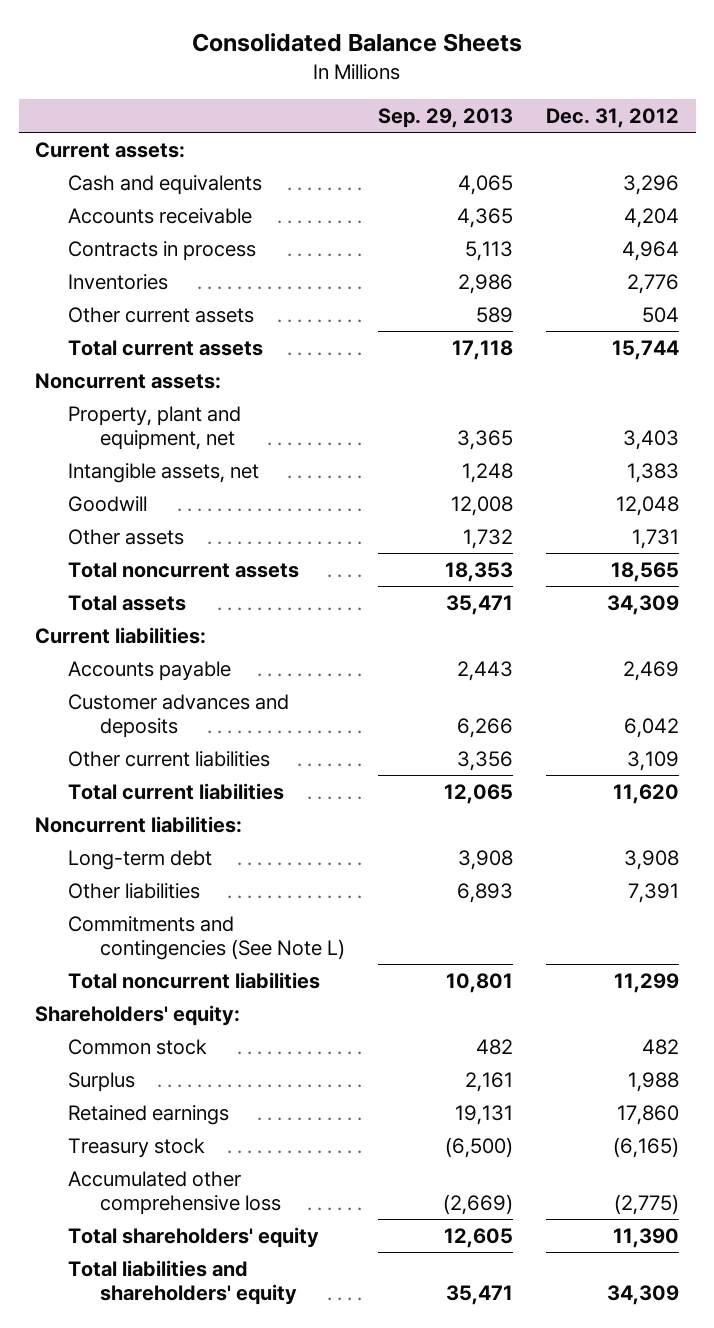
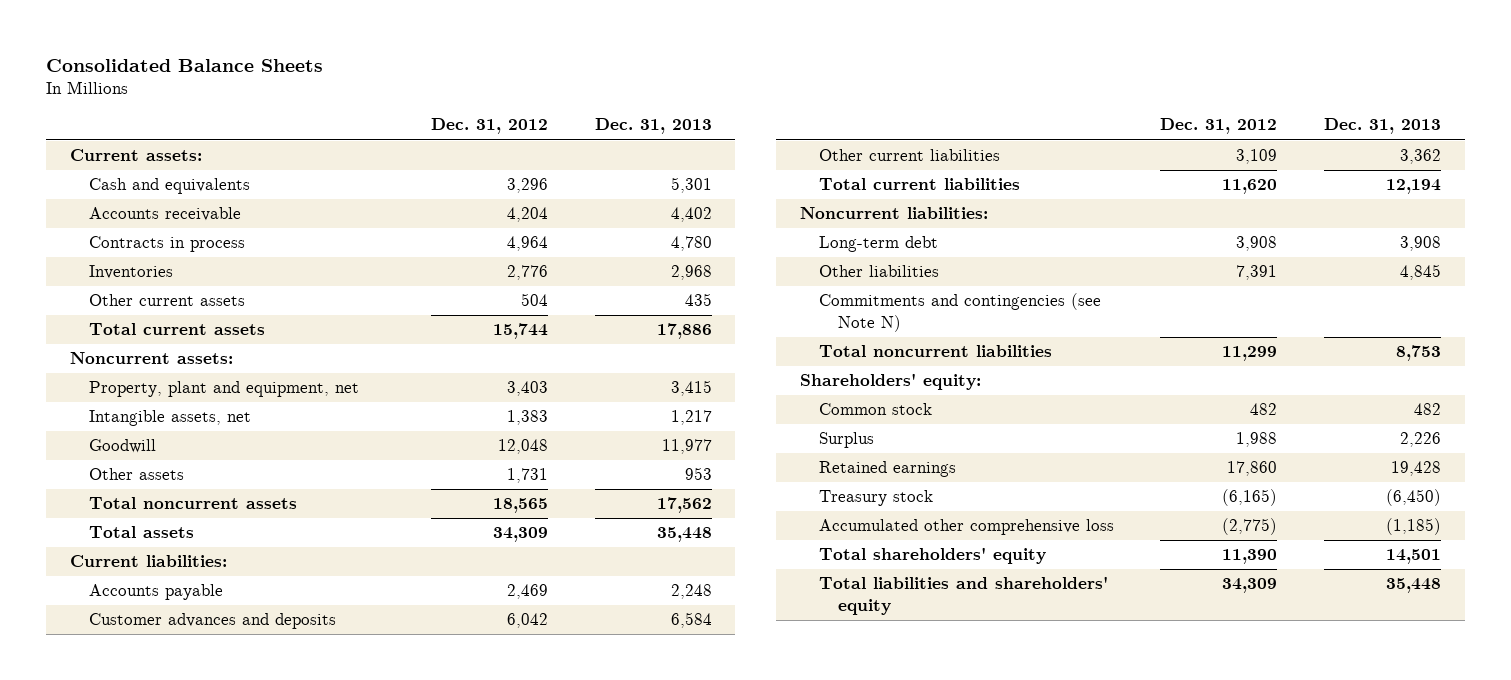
[378,108,514,129] Sep. 29, 2013 -> none
none -> [594,118,712,135] Dec. 31, 2013
[67,915,346,960] Commitments and contingencies (See Note L) -> [818,293,1101,332] Commitments and contingencies (see Note N)

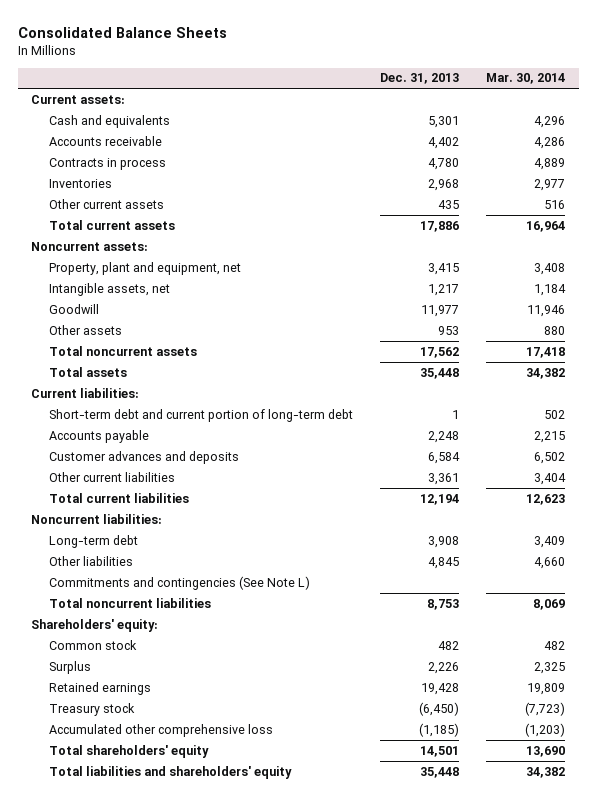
[430,118,548,135] Dec. 31, 2012 -> none
none -> [486,73,566,85] Mar. 30, 2014
none -> [49,408,354,422] Short-term debt and current portion of long-term debt
[1400,149,1442,165] 3,362 -> [428,472,460,485] 3,361
[818,293,1101,332] Commitments and contingencies (see Note N) -> [49,575,311,590] Commitments and contingencies (See Note L)

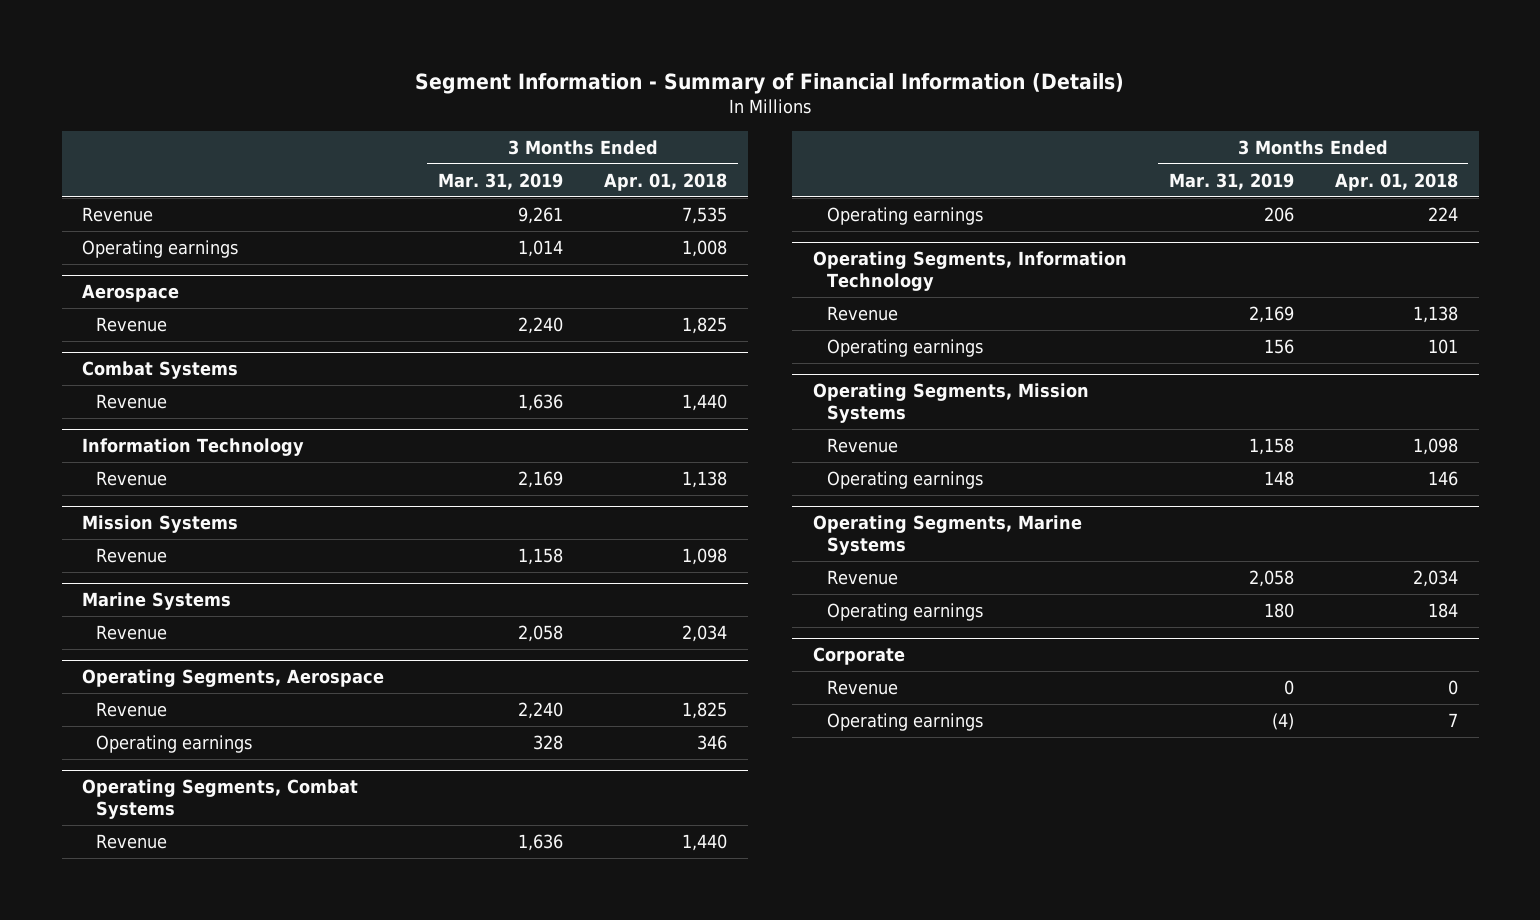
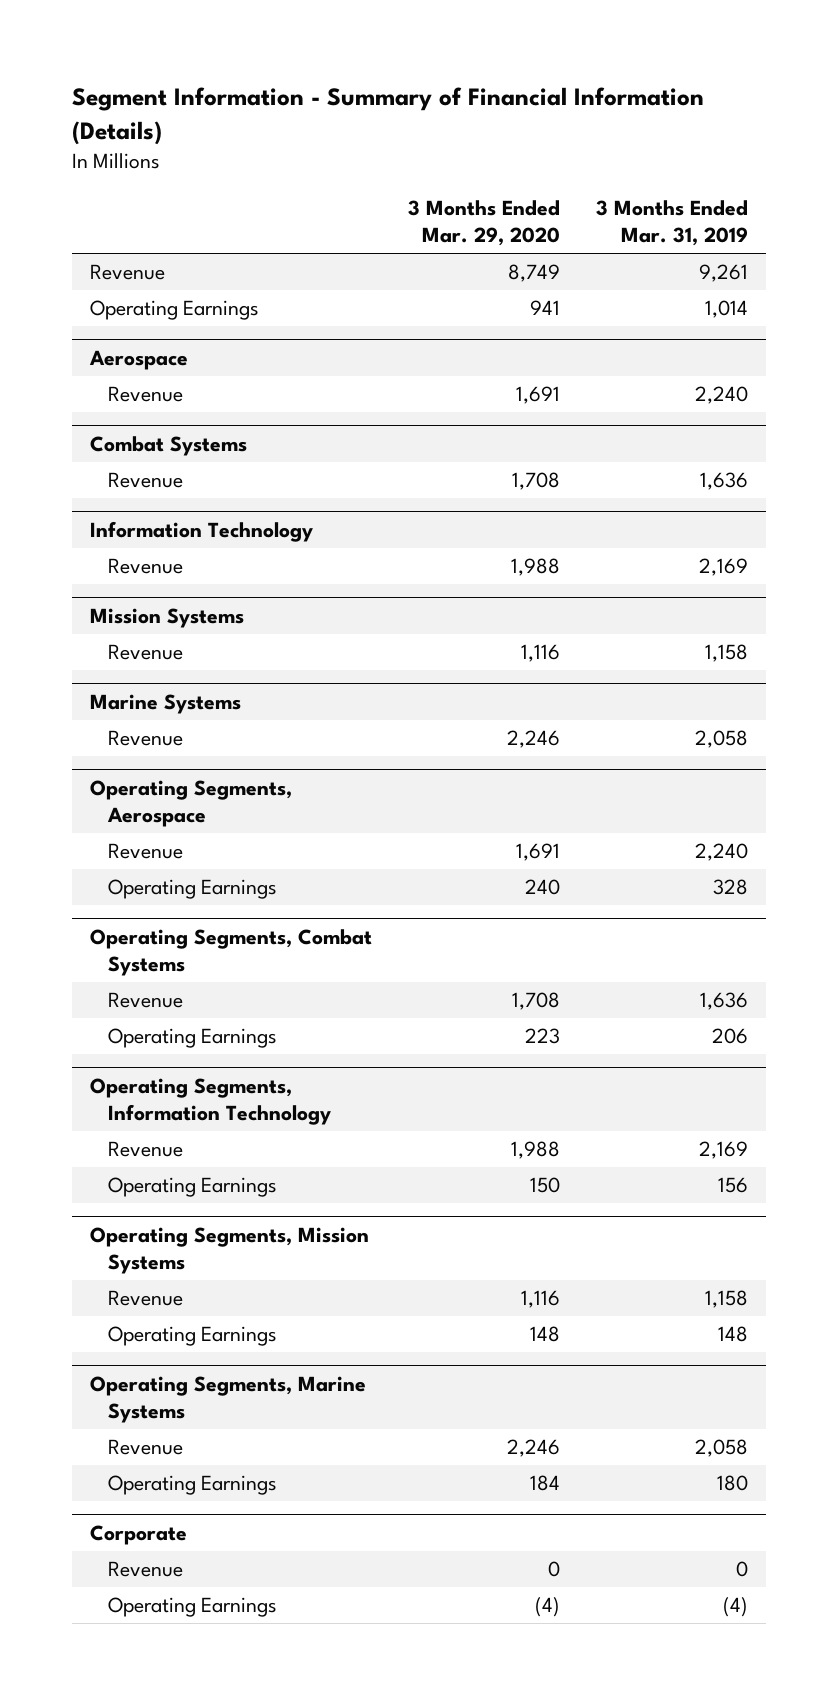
[604,172,728,191] Apr. 01, 2018 -> none
none -> [407,199,560,247] 3 Months Ended Mar. 29, 2020
[82,239,239,258] Operating earnings -> [89,300,259,321] Operating Earnings
[95,734,252,753] Operating earnings -> [108,879,278,900] Operating Earnings
[826,206,983,225] Operating earnings -> [108,1028,278,1049] Operating Earnings
[826,338,983,357] Operating earnings -> [108,1177,278,1198] Operating Earnings
[826,470,983,489] Operating earnings -> [108,1326,278,1347] Operating Earnings
[826,602,983,621] Operating earnings -> [108,1475,278,1496] Operating Earnings
[826,712,983,731] Operating earnings -> [108,1597,278,1618] Operating Earnings

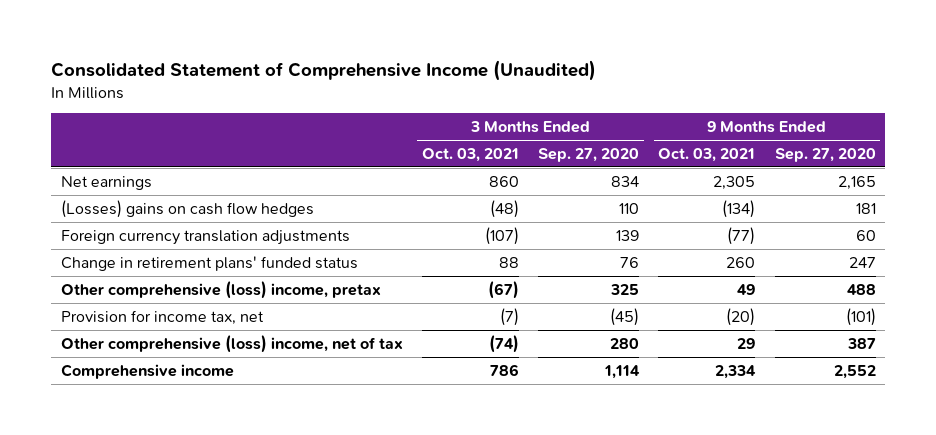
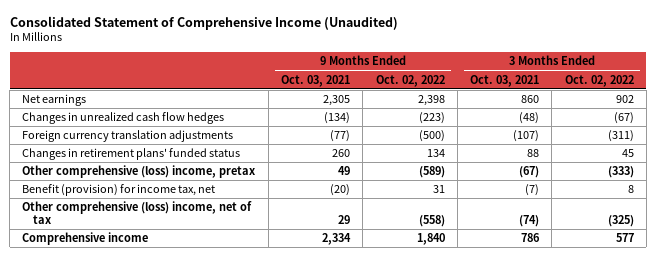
[538,147,640,162] Sep. 27, 2020 -> none
[774,147,876,162] Sep. 27, 2020 -> none
none -> [375,74,445,87] Oct. 02, 2022
none -> [564,74,634,87] Oct. 02, 2022
[60,199,314,218] (Losses) gains on cash flow hedges -> [22,112,225,125] Changes in unrealized cash flow hedges
[60,255,358,271] Change in retirement plans' funded status -> [22,148,241,161] Changes in retirement plans' funded status
[60,309,264,325] Provision for income tax, net -> [22,184,216,197] Benefit (provision) for income tax, net

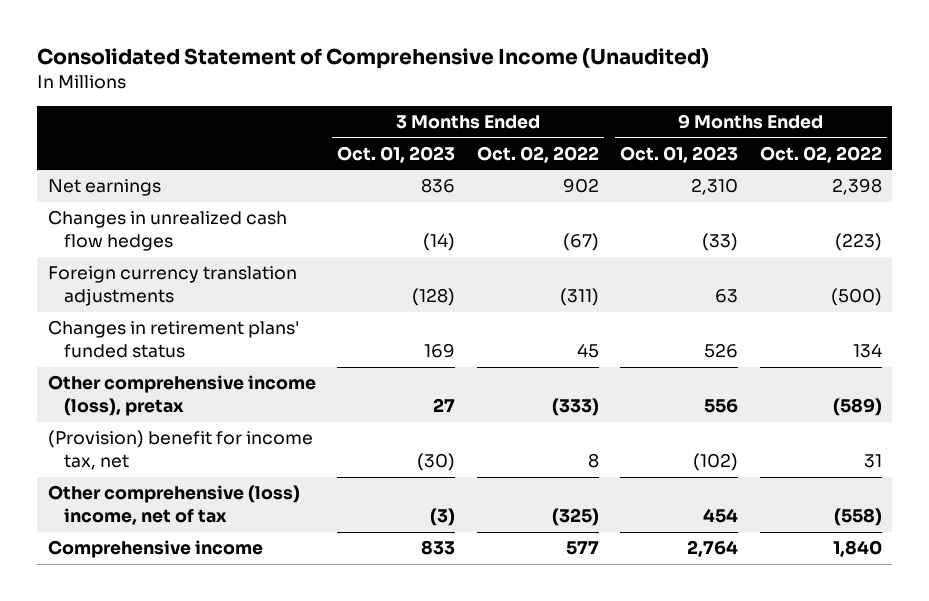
[280,74,350,87] Oct. 03, 2021 -> none
[470,74,540,87] Oct. 03, 2021 -> none
none -> [337,145,456,163] Oct. 01, 2023
none -> [620,145,739,163] Oct. 01, 2023
[22,165,256,179] Other comprehensive (loss) income, pretax -> [47,375,316,417] Other comprehensive income (loss), pretax
[22,184,216,197] Benefit (provision) for income tax, net -> [47,430,313,471] (Provision) benefit for income tax, net

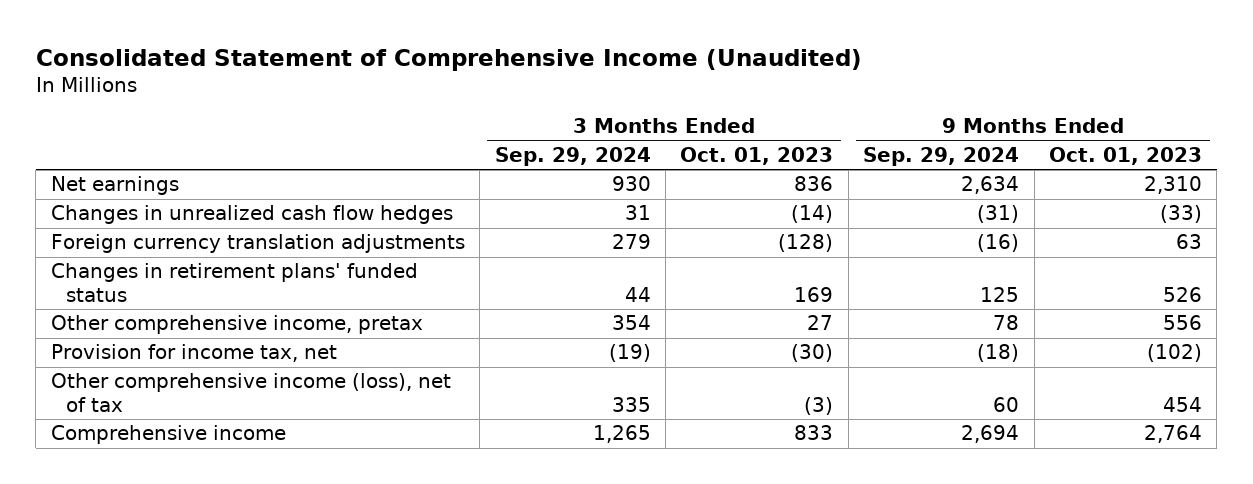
[476,145,599,163] Oct. 02, 2022 -> none
[759,145,882,163] Oct. 02, 2022 -> none
none -> [494,146,651,166] Sep. 29, 2024
none -> [863,146,1020,166] Sep. 29, 2024
[47,375,316,417] Other comprehensive income (loss), pretax -> [50,315,423,335] Other comprehensive income, pretax
[47,430,313,471] (Provision) benefit for income tax, net -> [50,344,337,363] Provision for income tax, net
[47,485,300,526] Other comprehensive (loss) income, net of tax -> [50,373,451,413] Other comprehensive income (loss), net of tax

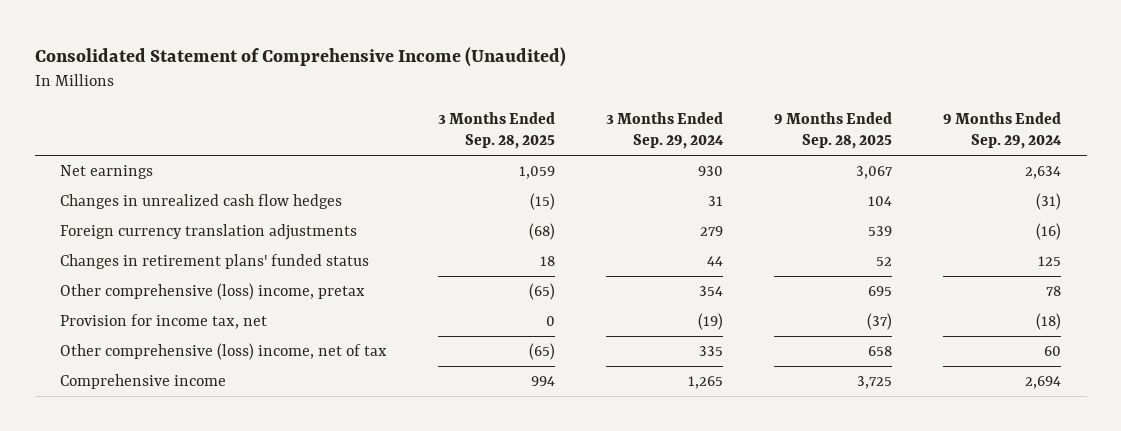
[680,146,834,165] Oct. 01, 2023 -> none
[1049,146,1203,165] Oct. 01, 2023 -> none
none -> [438,112,556,150] 3 Months Ended Sep. 28, 2025
none -> [774,112,893,150] 9 Months Ended Sep. 28, 2025
[50,315,423,335] Other comprehensive income, pretax -> [60,283,366,301] Other comprehensive (loss) income, pretax
[50,373,451,413] Other comprehensive income (loss), net of tax -> [60,343,388,361] Other comprehensive (loss) income, net of tax

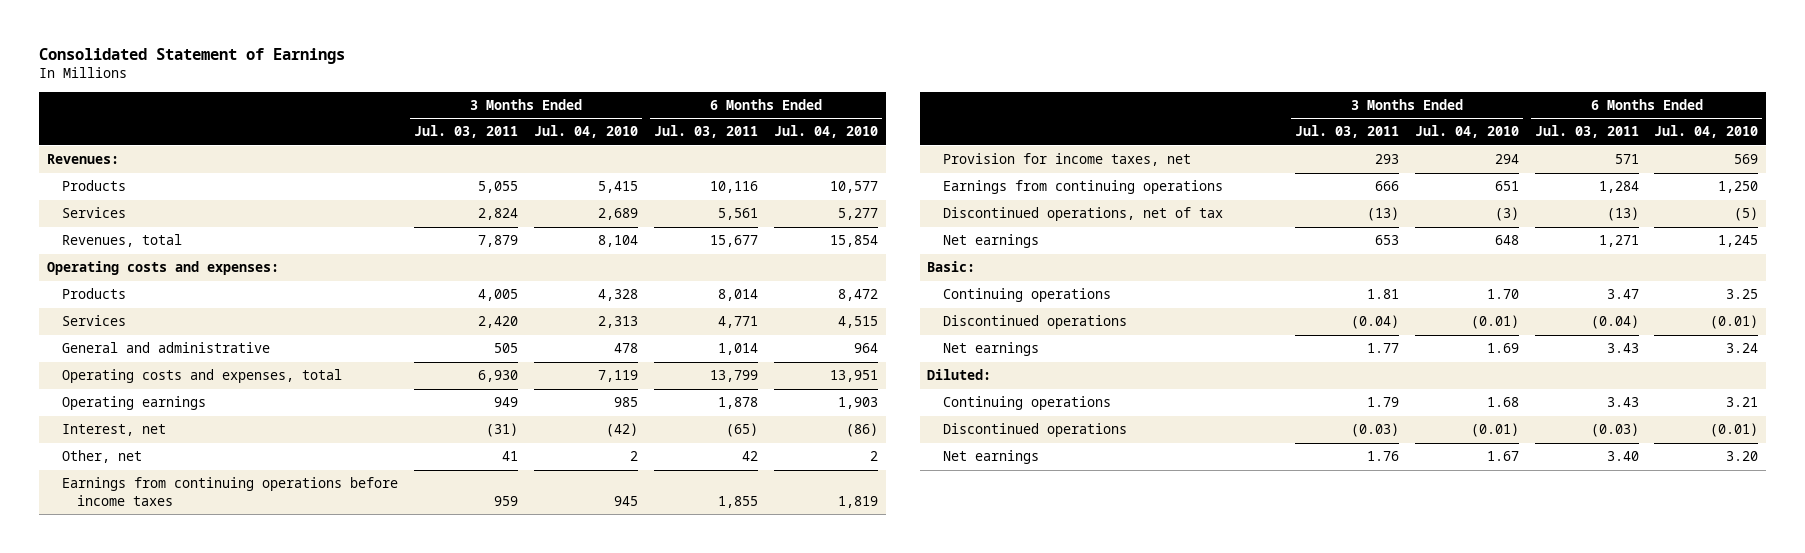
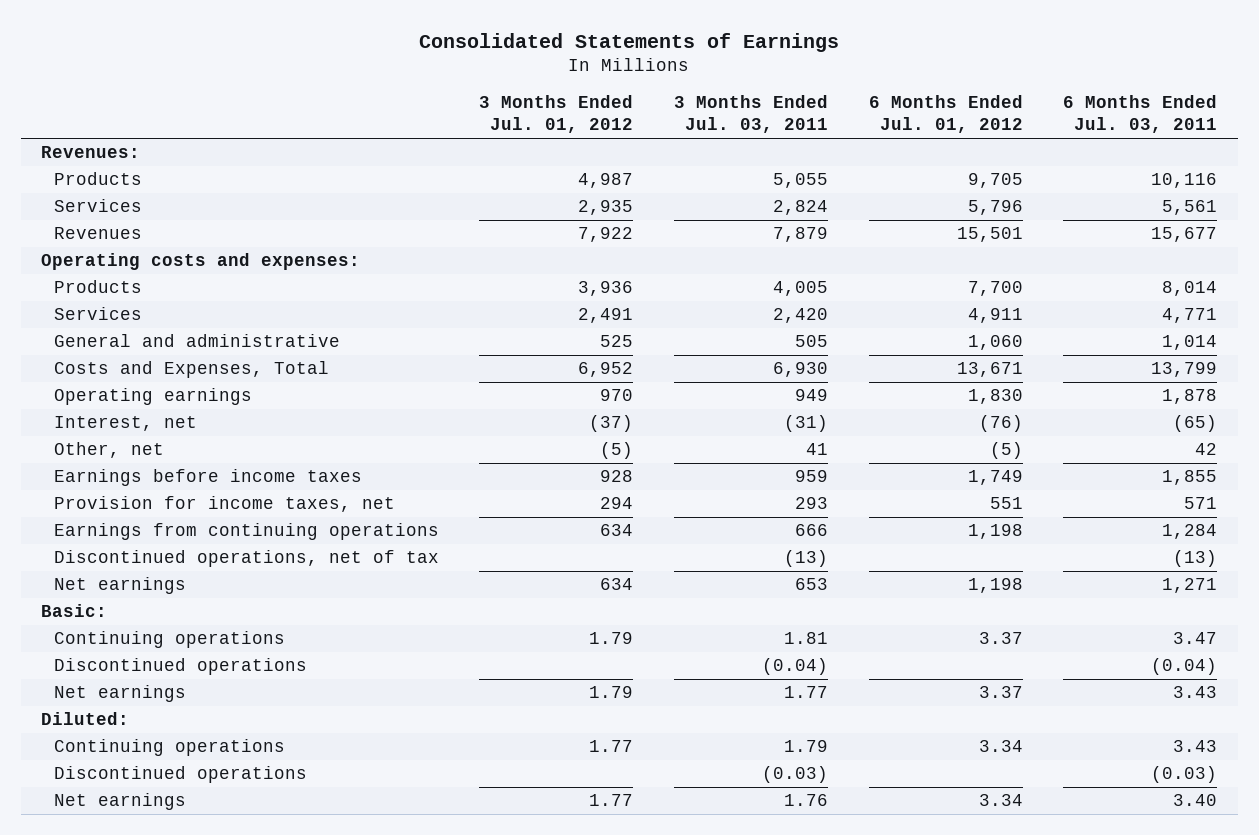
[38,47,345,64] Consolidated Statement of Earnings -> [419,32,840,52] Consolidated Statements of Earnings
[533,125,638,139] Jul. 04, 2010 -> none
[773,125,878,139] Jul. 04, 2010 -> none
none -> [479,95,634,134] 3 Months Ended Jul. 01, 2012
none -> [868,95,1023,134] 6 Months Ended Jul. 01, 2012
[62,234,183,248] Revenues, total -> [53,227,142,240] Revenues
[62,369,343,384] Operating costs and expenses, total -> [53,361,329,379] Costs and Expenses, Total
[62,477,399,506] Earnings from continuing operations before income taxes -> [53,469,362,487] Earnings before income taxes

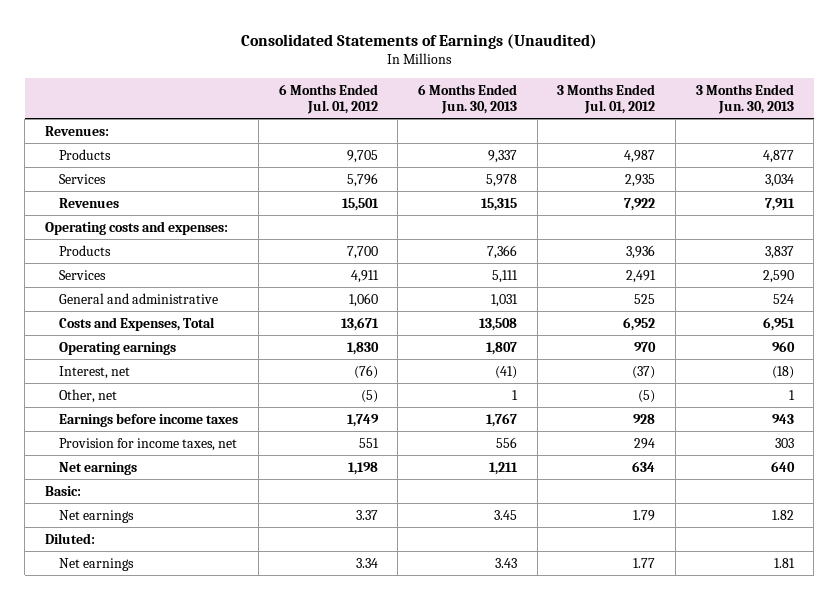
[419,32,840,52] Consolidated Statements of Earnings -> [241,33,598,49] Consolidated Statements of Earnings (Unaudited)
[674,95,829,134] 3 Months Ended Jul. 03, 2011 -> none
[1063,95,1218,134] 6 Months Ended Jul. 03, 2011 -> none
none -> [418,83,518,114] 6 Months Ended Jun. 30, 2013
none -> [695,83,794,114] 3 Months Ended Jun. 30, 2013
[53,523,439,541] Earnings from continuing operations -> none
[53,550,439,568] Discontinued operations, net of tax -> none
[53,631,285,649] Continuing operations -> none
[53,658,307,676] Discontinued operations -> none
[53,739,285,757] Continuing operations -> none
[53,766,307,784] Discontinued operations -> none

